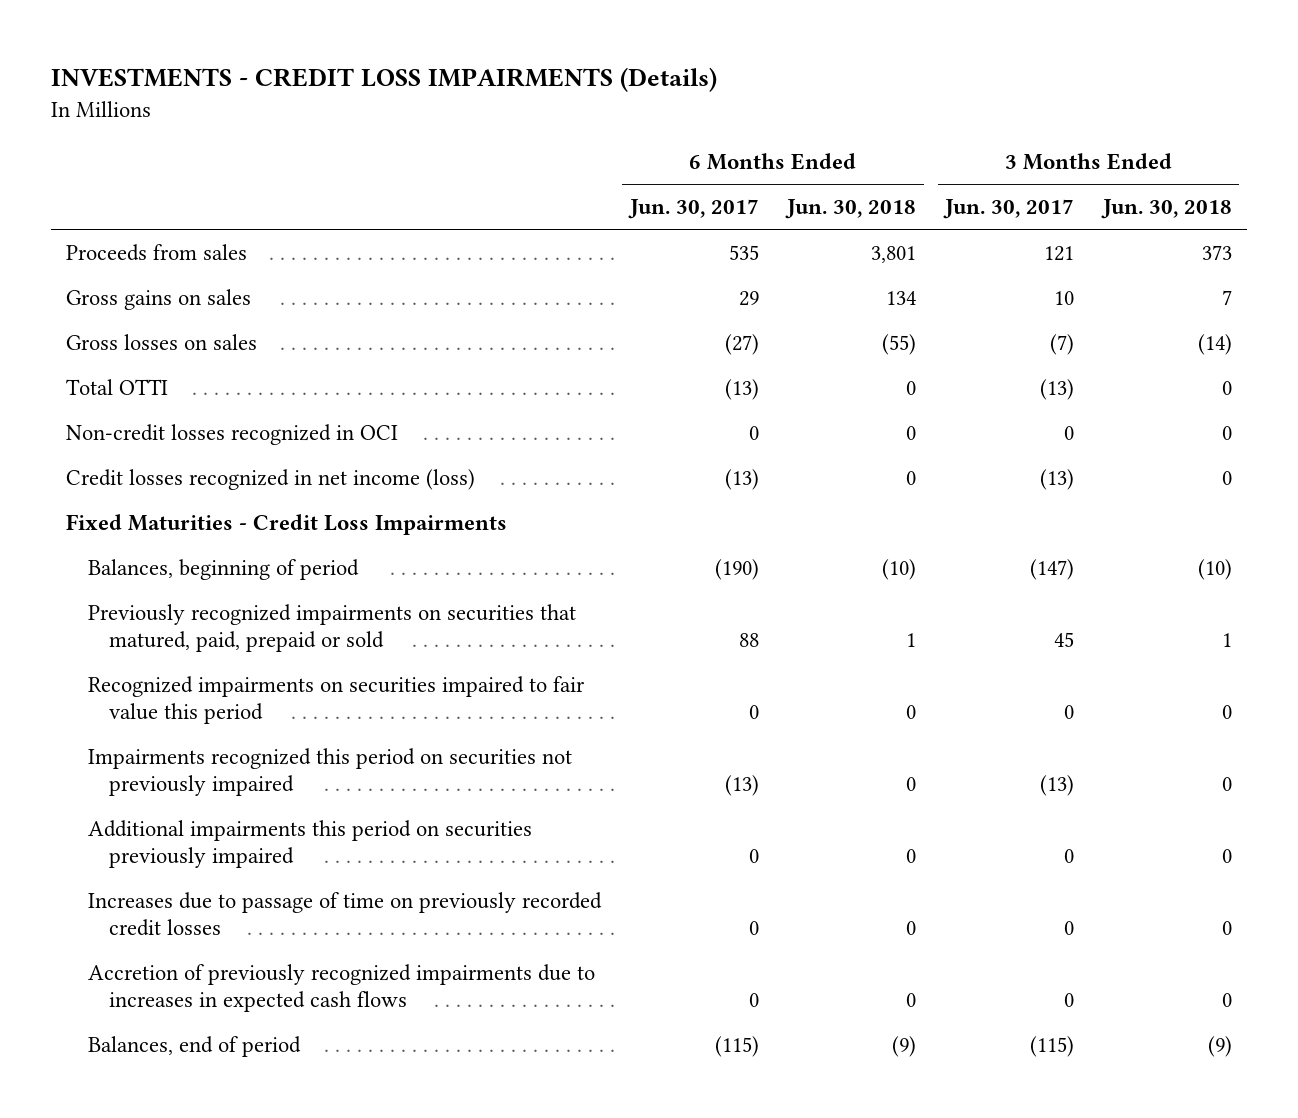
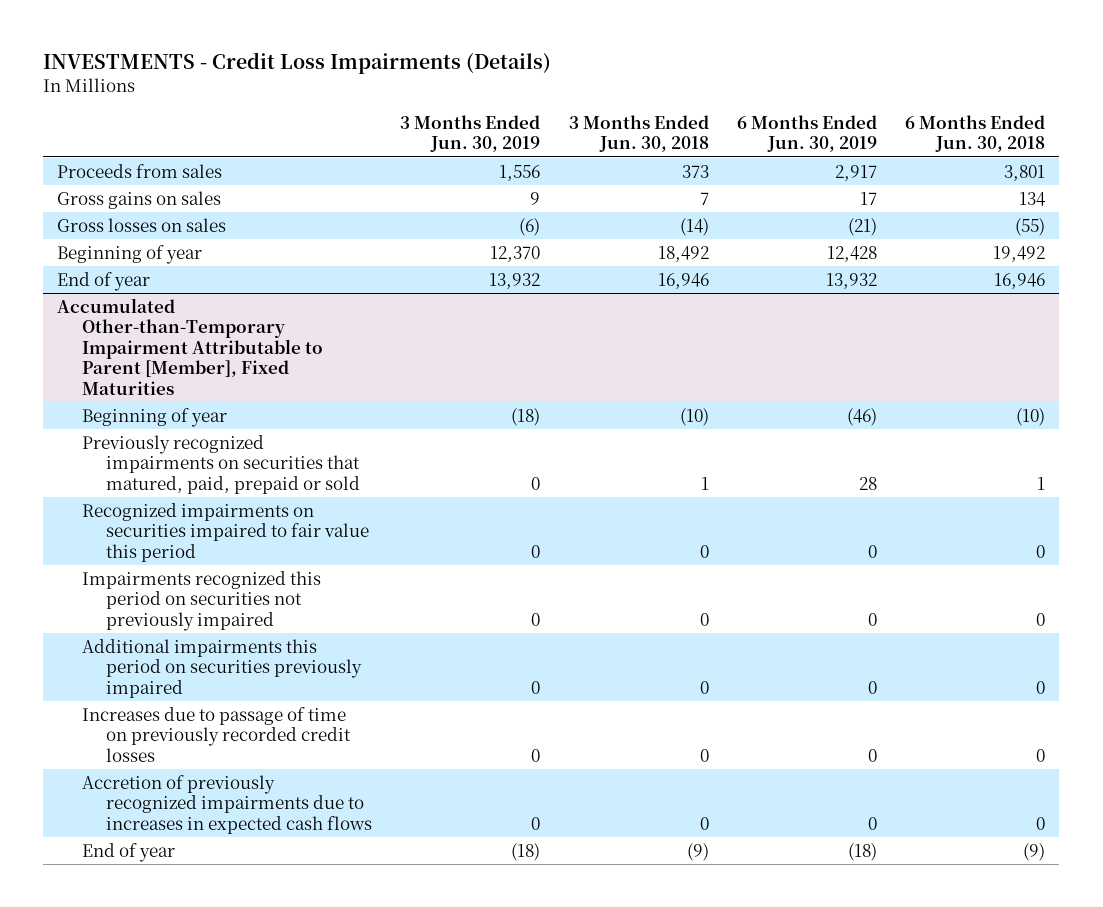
[51,67,718,93] INVESTMENTS - CREDIT LOSS IMPAIRMENTS (Details) -> [43,52,552,75] INVESTMENTS - Credit Loss Impairments (Details)
[627,199,759,220] Jun. 30, 2017 -> none
[943,199,1075,220] Jun. 30, 2017 -> none
none -> [400,114,541,153] 3 Months Ended Jun. 30, 2019
none -> [736,114,877,153] 6 Months Ended Jun. 30, 2019
[65,378,168,395] Total OTTI -> none
[65,423,398,445] Non-credit losses recognized in OCI -> none
[65,468,475,490] Credit losses recognized in net income (loss) -> none
[65,513,507,535] Fixed Maturities - Credit Loss Impairments -> none
[87,558,359,580] Balances, beginning of period -> none
none -> [57,244,203,264] Beginning of year
none -> [57,271,151,291] End of year
none -> [57,297,323,395] Accumulated Other-than-Temporary Impairment Attributable to Parent [Member], Fixed Maturities
none -> [81,407,227,427] Beginning of year
[87,1035,301,1057] Balances, end of period -> none
none -> [81,842,175,862] End of year

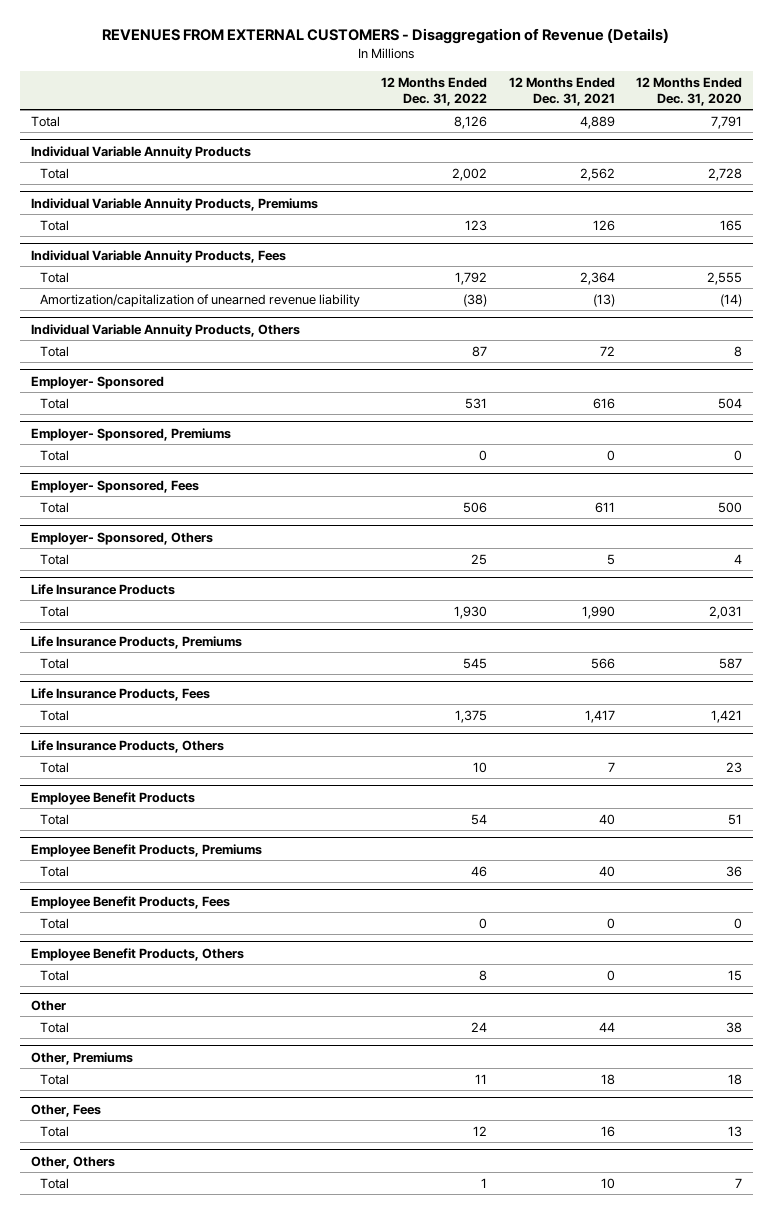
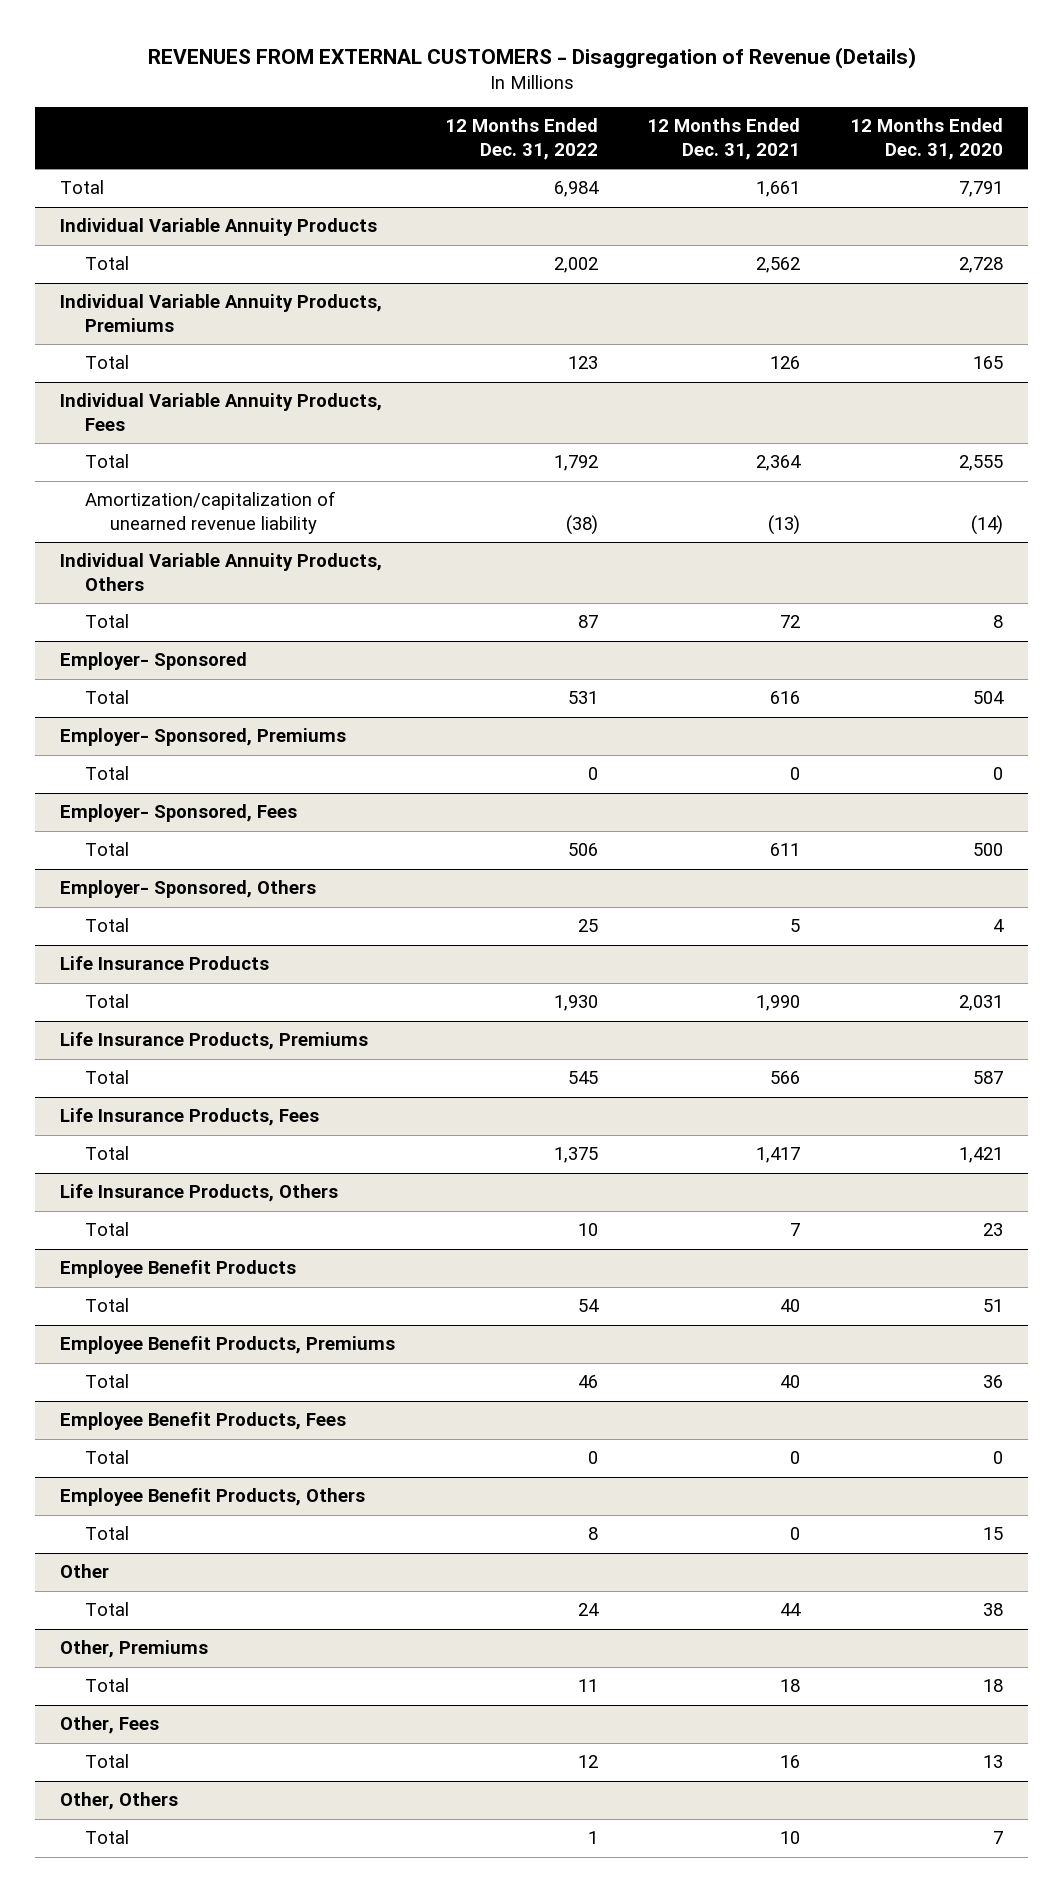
[454,115,488,129] 8,126 -> [553,181,599,198] 6,984
[579,115,615,129] 4,889 -> [756,181,801,198] 1,661

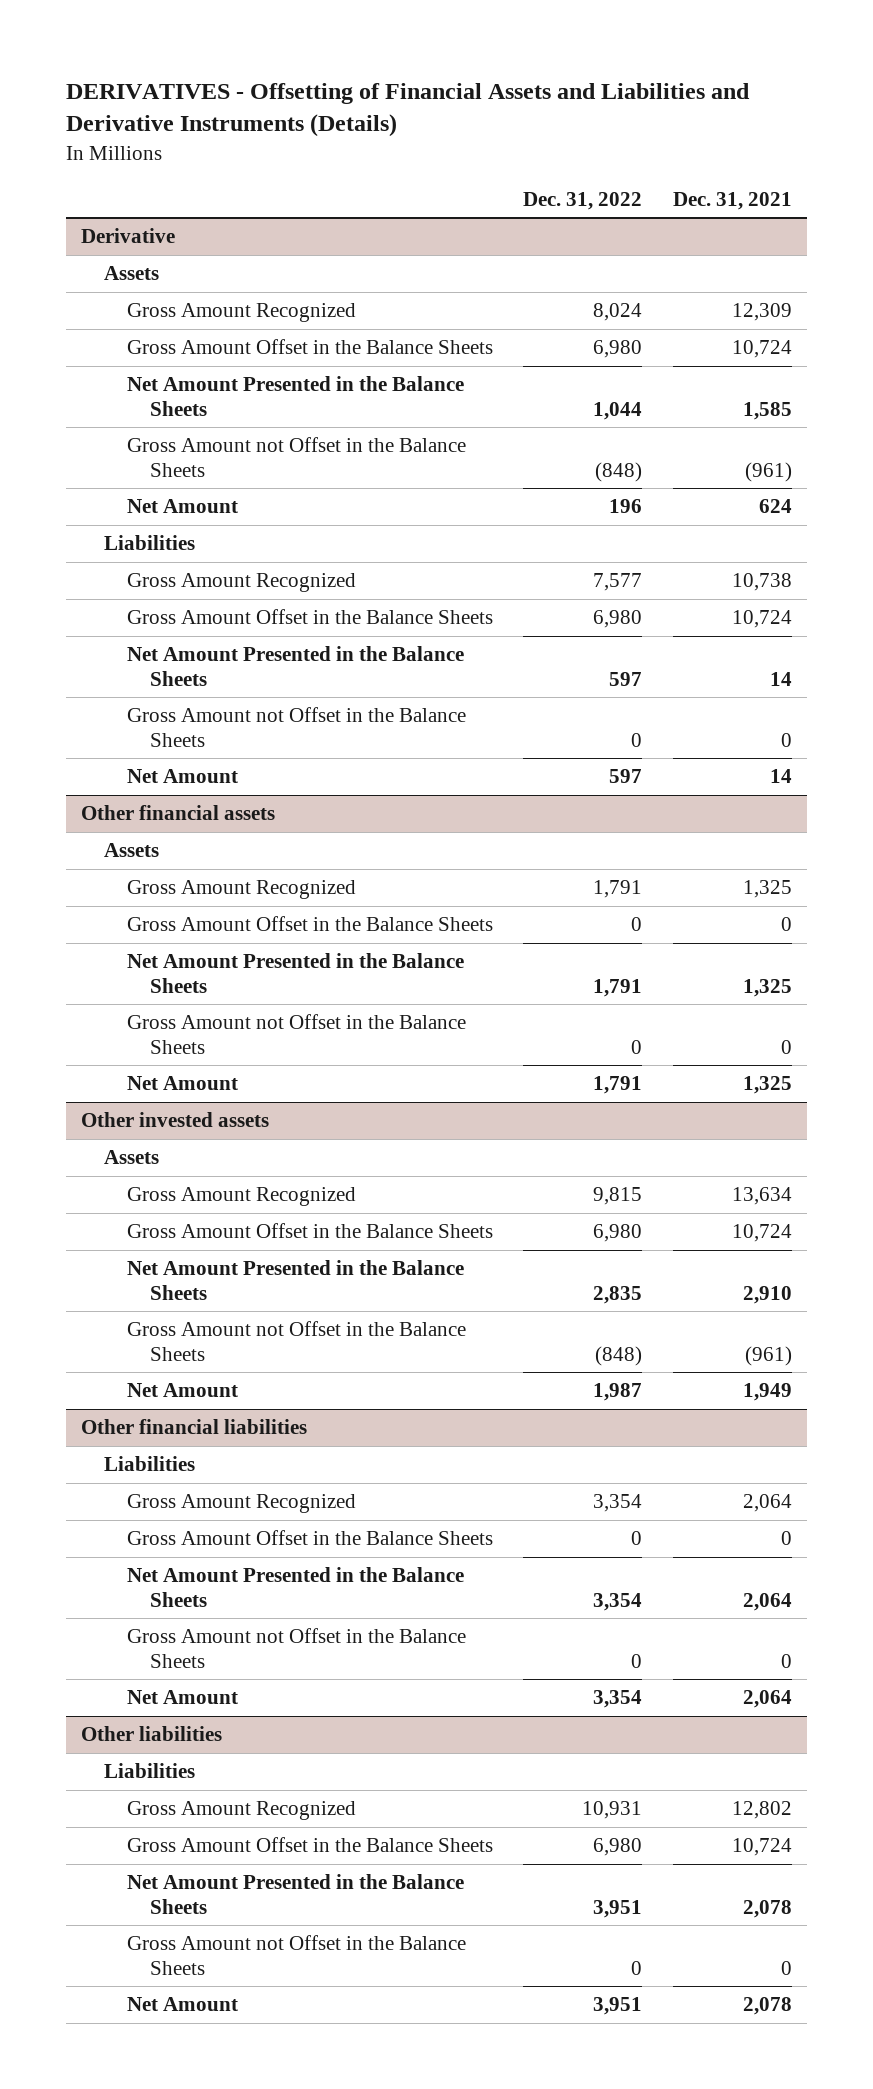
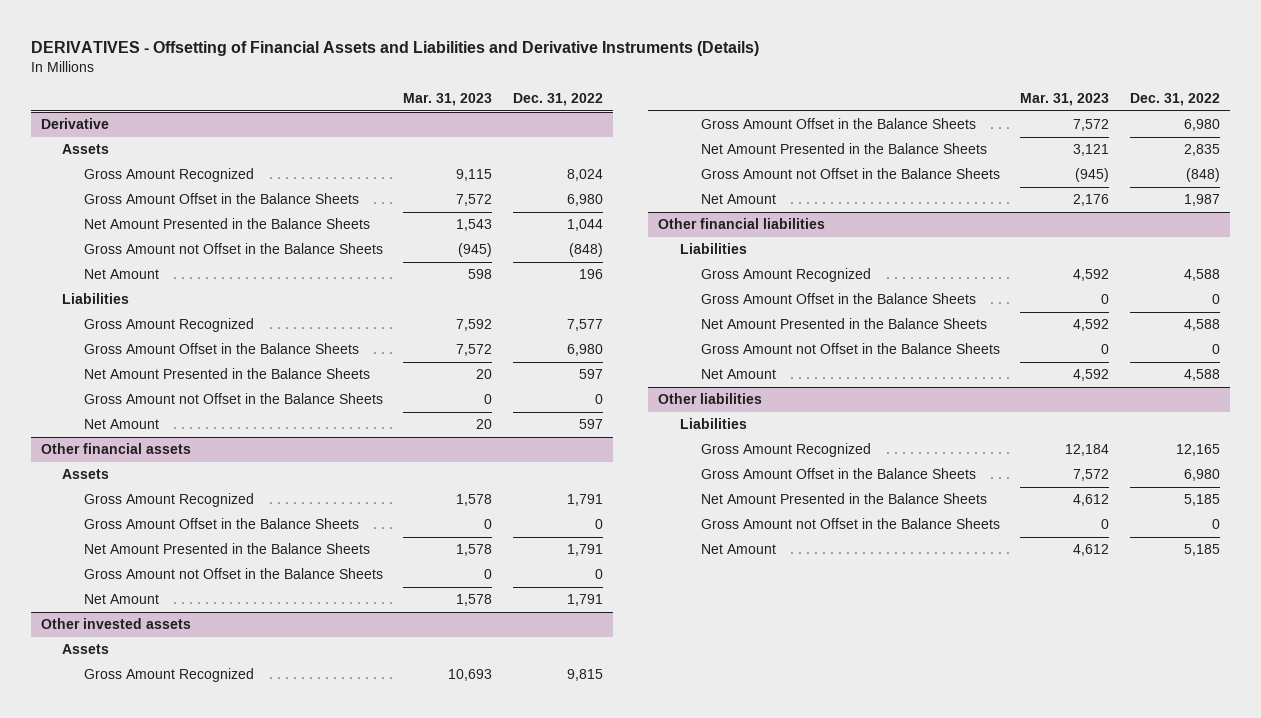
[672,191,792,210] Dec. 31, 2021 -> none
none -> [403,92,493,106] Mar. 31, 2023
[593,1494,643,1513] 3,354 -> [1183,269,1220,282] 4,588
[593,1592,643,1611] 3,354 -> [1183,319,1220,332] 4,588
[593,1690,643,1709] 3,354 -> [1183,369,1220,382] 4,588
[582,1801,643,1820] 10,931 -> [1175,444,1220,457] 12,165
[593,1899,643,1918] 3,951 -> [1183,494,1220,507] 5,185
[593,1997,643,2016] 3,951 -> [1183,544,1220,557] 5,185

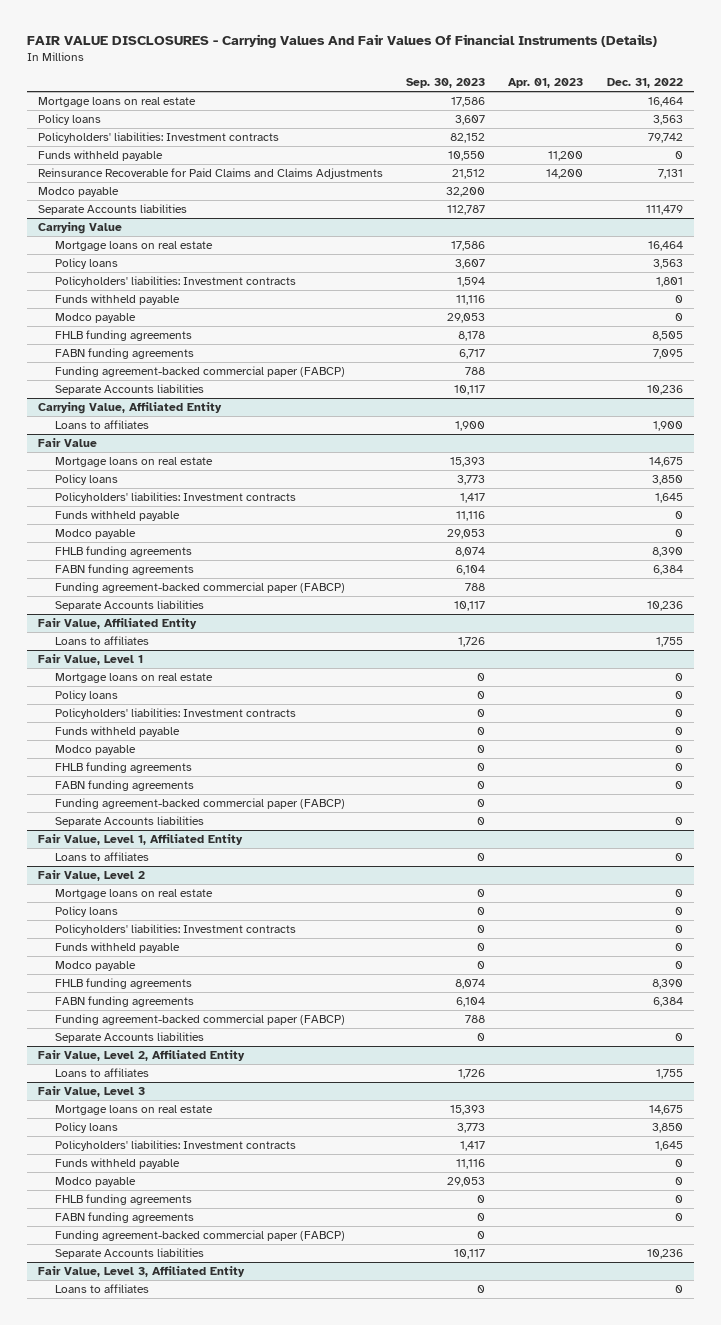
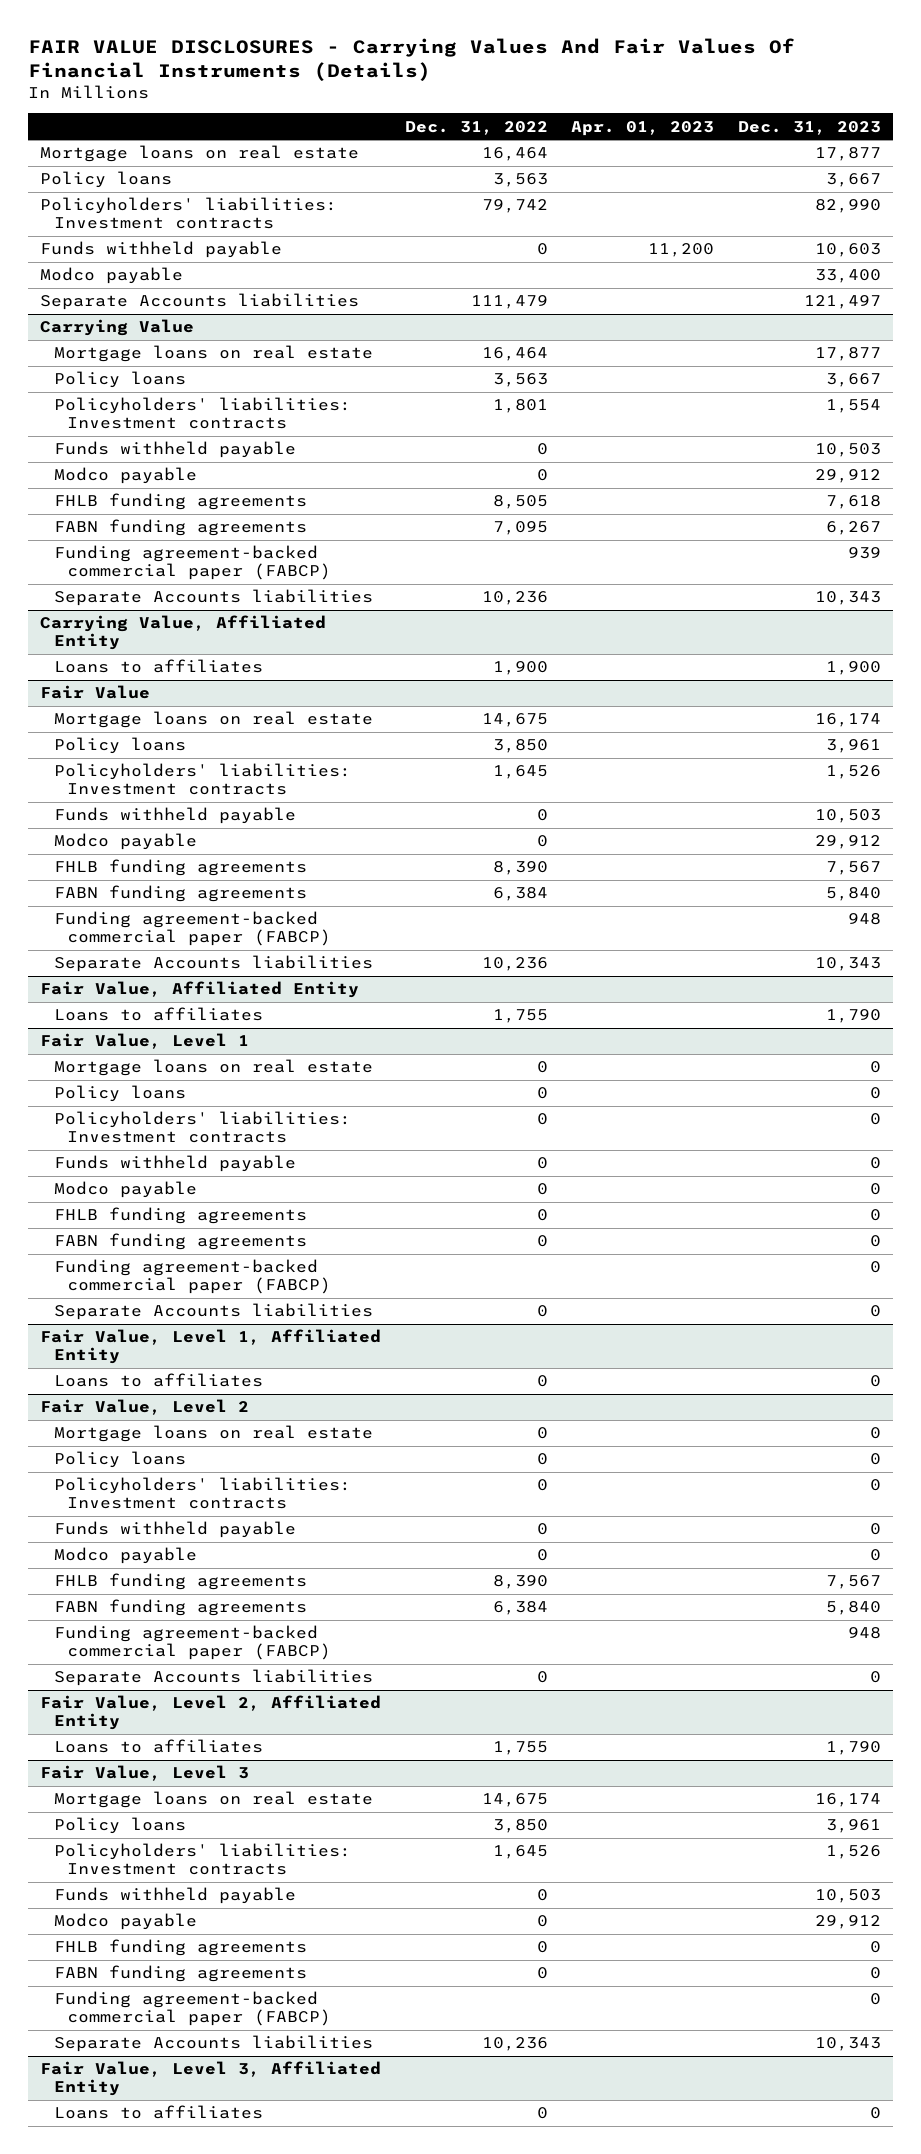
[406,78,486,89] Sep. 30, 2023 -> none
none -> [738,120,882,135] Dec. 31, 2023
[38,168,384,180] Reinsurance Recoverable for Paid Claims and Claims Adjustments -> none

